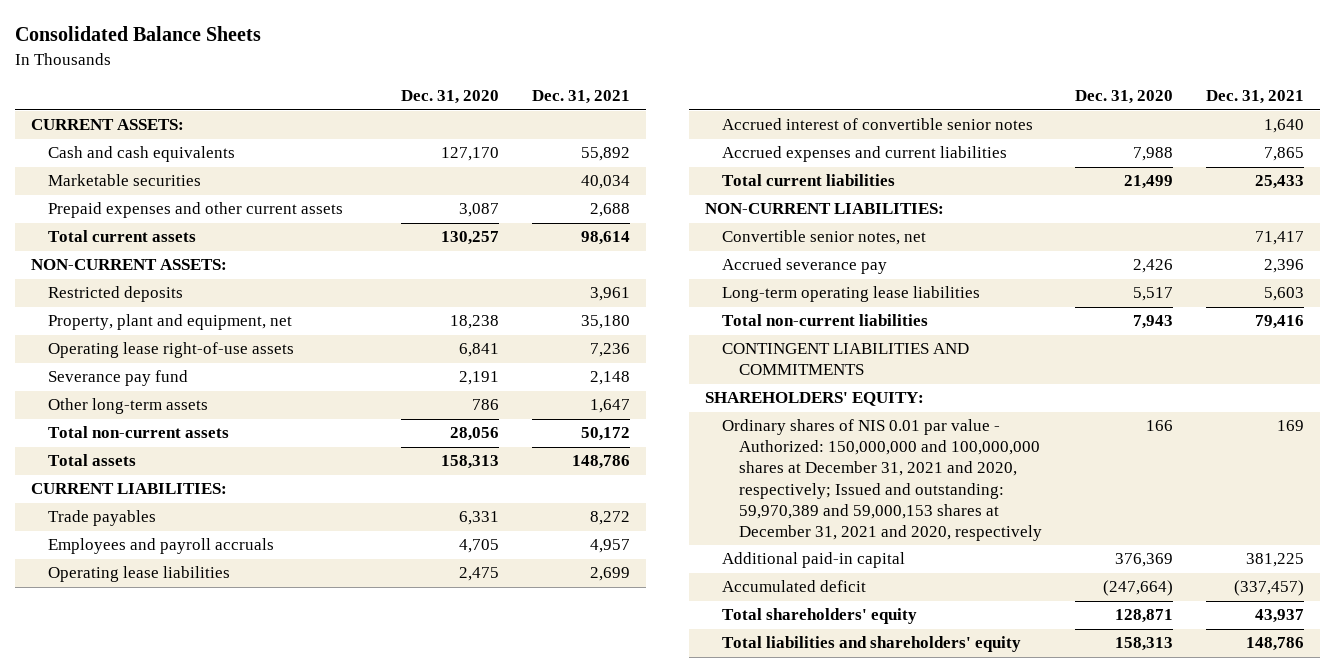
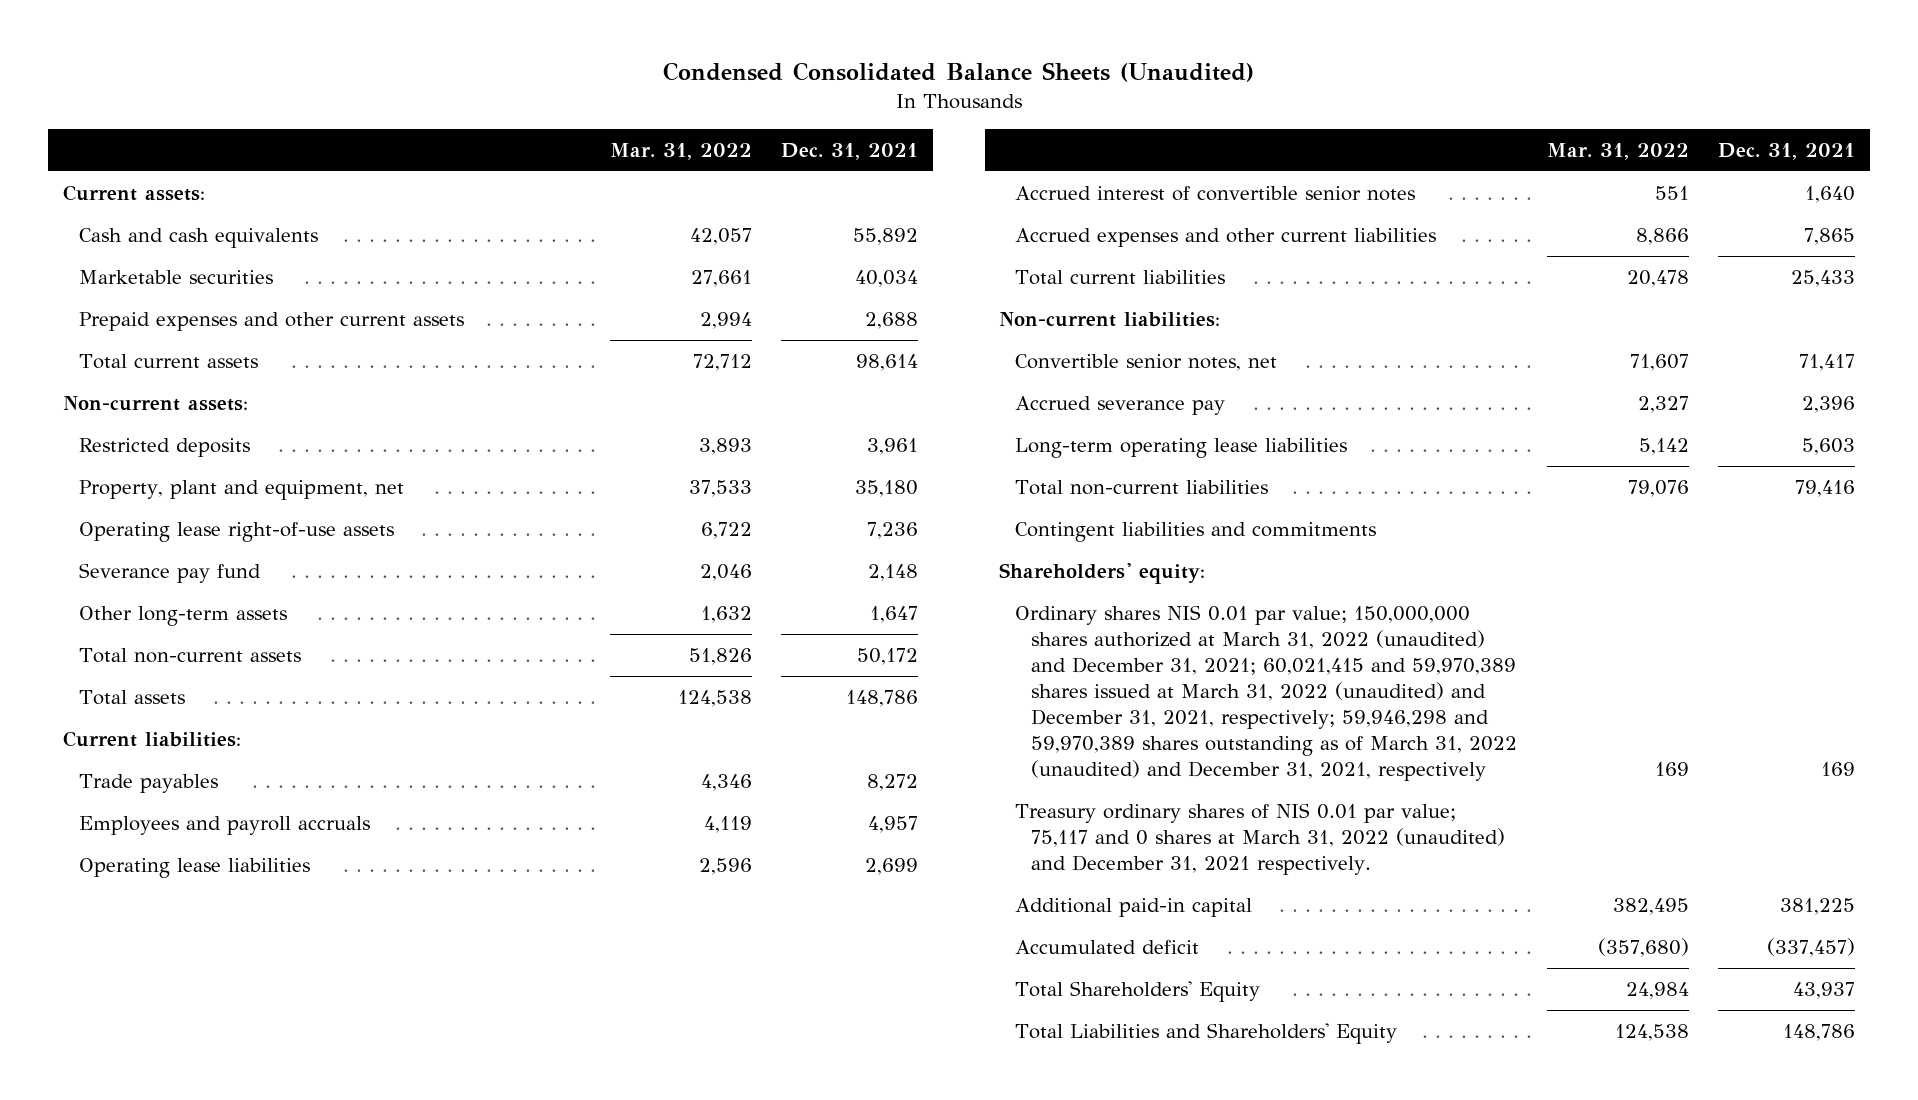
[14,26,261,42] Consolidated Balance Sheets -> [662,62,1254,83] Condensed Consolidated Balance Sheets (Unaudited)
[400,90,499,105] Dec. 31, 2020 -> none
none -> [610,142,753,160] Mar. 31, 2022
[31,119,185,131] CURRENT ASSETS: -> [62,185,205,202] Current assets:
[31,259,228,271] NON-CURRENT ASSETS: -> [62,396,248,412] Non-current assets:
[31,483,228,495] CURRENT LIABILITIES: -> [62,731,241,748] Current liabilities:
[722,146,1008,163] Accrued expenses and current liabilities -> [1015,228,1437,248] Accrued expenses and other current liabilities
[705,203,945,215] NON-CURRENT LIABILITIES: -> [999,312,1221,328] Non-current liabilities:
[722,343,970,376] CONTINGENT LIABILITIES AND COMMITMENTS -> [1015,522,1377,543] Contingent liabilities and commitments
[705,392,925,407] SHAREHOLDERS' EQUITY: -> [999,563,1206,585] Shareholders' equity:
[722,419,1043,541] Ordinary shares of NIS 0.01 par value - Authorized: 150,000,000 and 100,000,000 shares at December 31, 2021 and 2020, respectively; Issued and outstanding: 59,970,389 and 59,000,153 shares at December 31, 2021 and 2020, respectively -> [1015,605,1518,781] Ordinary shares NIS 0.01 par value; 150,000,000 shares authorized at March 31, 2022 (unaudited) and December 31, 2021; 60,021,415 and 59,970,389 shares issued at March 31, 2022 (unaudited) and December 31, 2021, respectively; 59,946,298 and 59,970,389 shares outstanding as of March 31, 2022 (unaudited) and December 31, 2021, respectively
none -> [1015,803,1506,875] Treasury ordinary shares of NIS 0.01 par value; 75,117 and 0 shares at March 31, 2022 (unaudited) and December 31, 2021 respectively.
[722,608,918,625] Total shareholders' equity -> [1015,981,1261,1003] Total Shareholders' Equity
[722,636,1022,653] Total liabilities and shareholders' equity -> [1015,1023,1398,1045] Total Liabilities and Shareholders' Equity

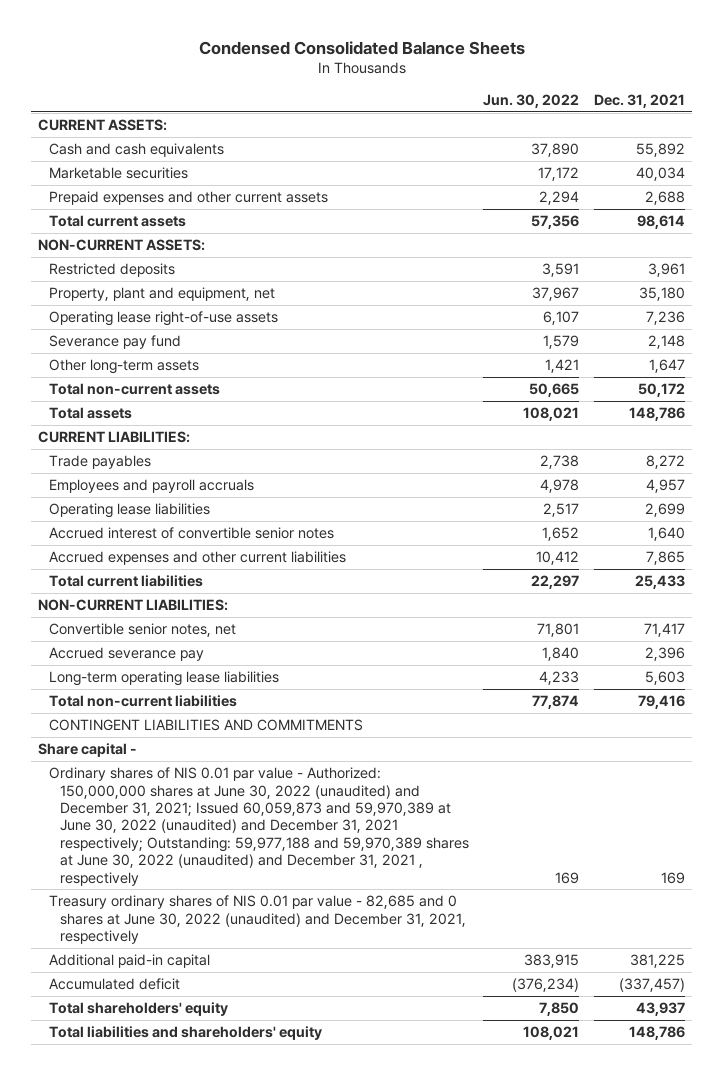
[662,62,1254,83] Condensed Consolidated Balance Sheets (Unaudited) -> [198,40,525,55] Condensed Consolidated Balance Sheets
[610,142,753,160] Mar. 31, 2022 -> none
none -> [483,94,580,109] Jun. 30, 2022
[62,185,205,202] Current assets: -> [38,119,168,132] CURRENT ASSETS:
[62,396,248,412] Non-current assets: -> [38,239,206,252] NON-CURRENT ASSETS:
[62,731,241,748] Current liabilities: -> [38,431,191,444] CURRENT LIABILITIES:
[999,312,1221,328] Non-current liabilities: -> [38,599,229,612] NON-CURRENT LIABILITIES:
[999,563,1206,585] Shareholders' equity: -> none
[1015,522,1377,543] Contingent liabilities and commitments -> [48,719,363,732] CONTINGENT LIABILITIES AND COMMITMENTS
none -> [38,743,138,758] Share capital -
[1015,605,1518,781] Ordinary shares NIS 0.01 par value; 150,000,000 shares authorized at March 31, 2022 (unaudited) and December 31, 2021; 60,021,415 and 59,970,389 shares issued at March 31, 2022 (unaudited) and December 31, 2021, respectively; 59,946,298 and 59,970,389 shares outstanding as of March 31, 2022 (unaudited) and December 31, 2021, respectively -> [48,767,469,886] Ordinary shares of NIS 0.01 par value - Authorized: 150,000,000 shares at June 30, 2022 (unaudited) and December 31, 2021; Issued 60,059,873 and 59,970,389 at June 30, 2022 (unaudited) and December 31, 2021 respectively; Outstanding: 59,977,188 and 59,970,389 shares at June 30, 2022 (unaudited) and December 31, 2021 , respectively
[1015,803,1506,875] Treasury ordinary shares of NIS 0.01 par value; 75,117 and 0 shares at March 31, 2022 (unaudited) and December 31, 2021 respectively. -> [48,895,466,944] Treasury ordinary shares of NIS 0.01 par value - 82,685 and 0 shares at June 30, 2022 (unaudited) and December 31, 2021, respectively
[1015,981,1261,1003] Total Shareholders' Equity -> [48,1002,228,1017] Total shareholders' equity
[1015,1023,1398,1045] Total Liabilities and Shareholders' Equity -> [48,1026,322,1041] Total liabilities and shareholders' equity

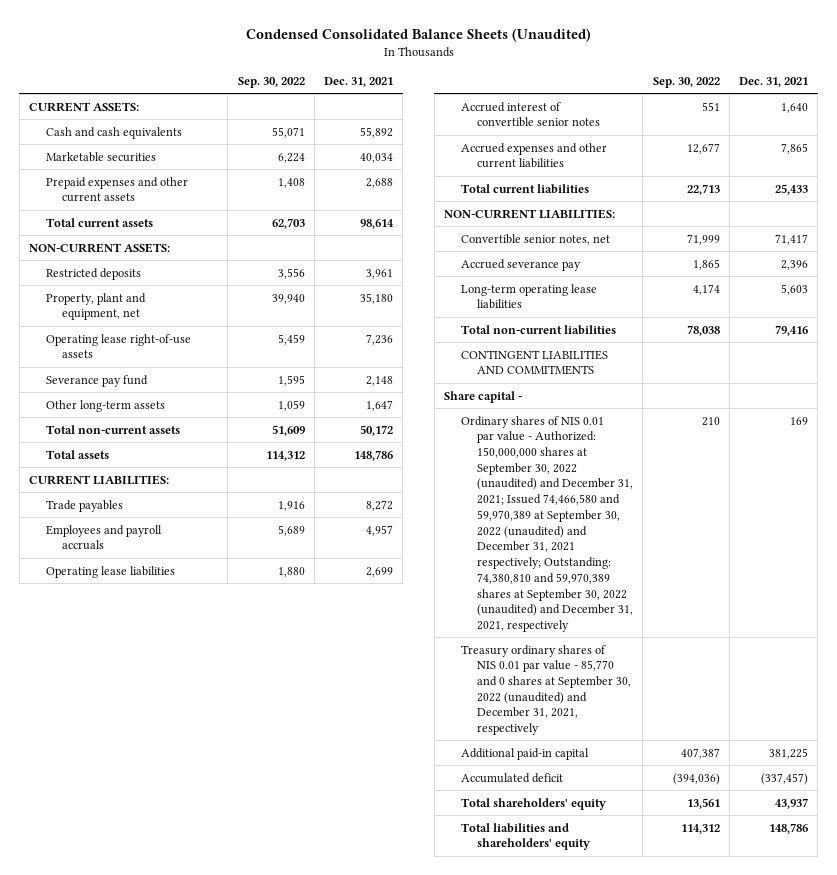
[198,40,525,55] Condensed Consolidated Balance Sheets -> [245,27,591,42] Condensed Consolidated Balance Sheets (Unaudited)
[483,94,580,109] Jun. 30, 2022 -> none
none -> [237,77,305,89] Sep. 30, 2022
[48,767,469,886] Ordinary shares of NIS 0.01 par value - Authorized: 150,000,000 shares at June 30, 2022 (unaudited) and December 31, 2021; Issued 60,059,873 and 59,970,389 at June 30, 2022 (unaudited) and December 31, 2021 respectively; Outstanding: 59,977,188 and 59,970,389 shares at June 30, 2022 (unaudited) and December 31, 2021 , respectively -> [460,415,634,632] Ordinary shares of NIS 0.01 par value - Authorized: 150,000,000 shares at September 30, 2022 (unaudited) and December 31, 2021; Issued 74,466,580 and 59,970,389 at September 30, 2022 (unaudited) and December 31, 2021 respectively; Outstanding: 74,380,810 and 59,970,389 shares at September 30, 2022 (unaudited) and December 31, 2021, respectively
[48,895,466,944] Treasury ordinary shares of NIS 0.01 par value - 82,685 and 0 shares at June 30, 2022 (unaudited) and December 31, 2021, respectively -> [460,644,632,736] Treasury ordinary shares of NIS 0.01 par value - 85,770 and 0 shares at September 30, 2022 (unaudited) and December 31, 2021, respectively

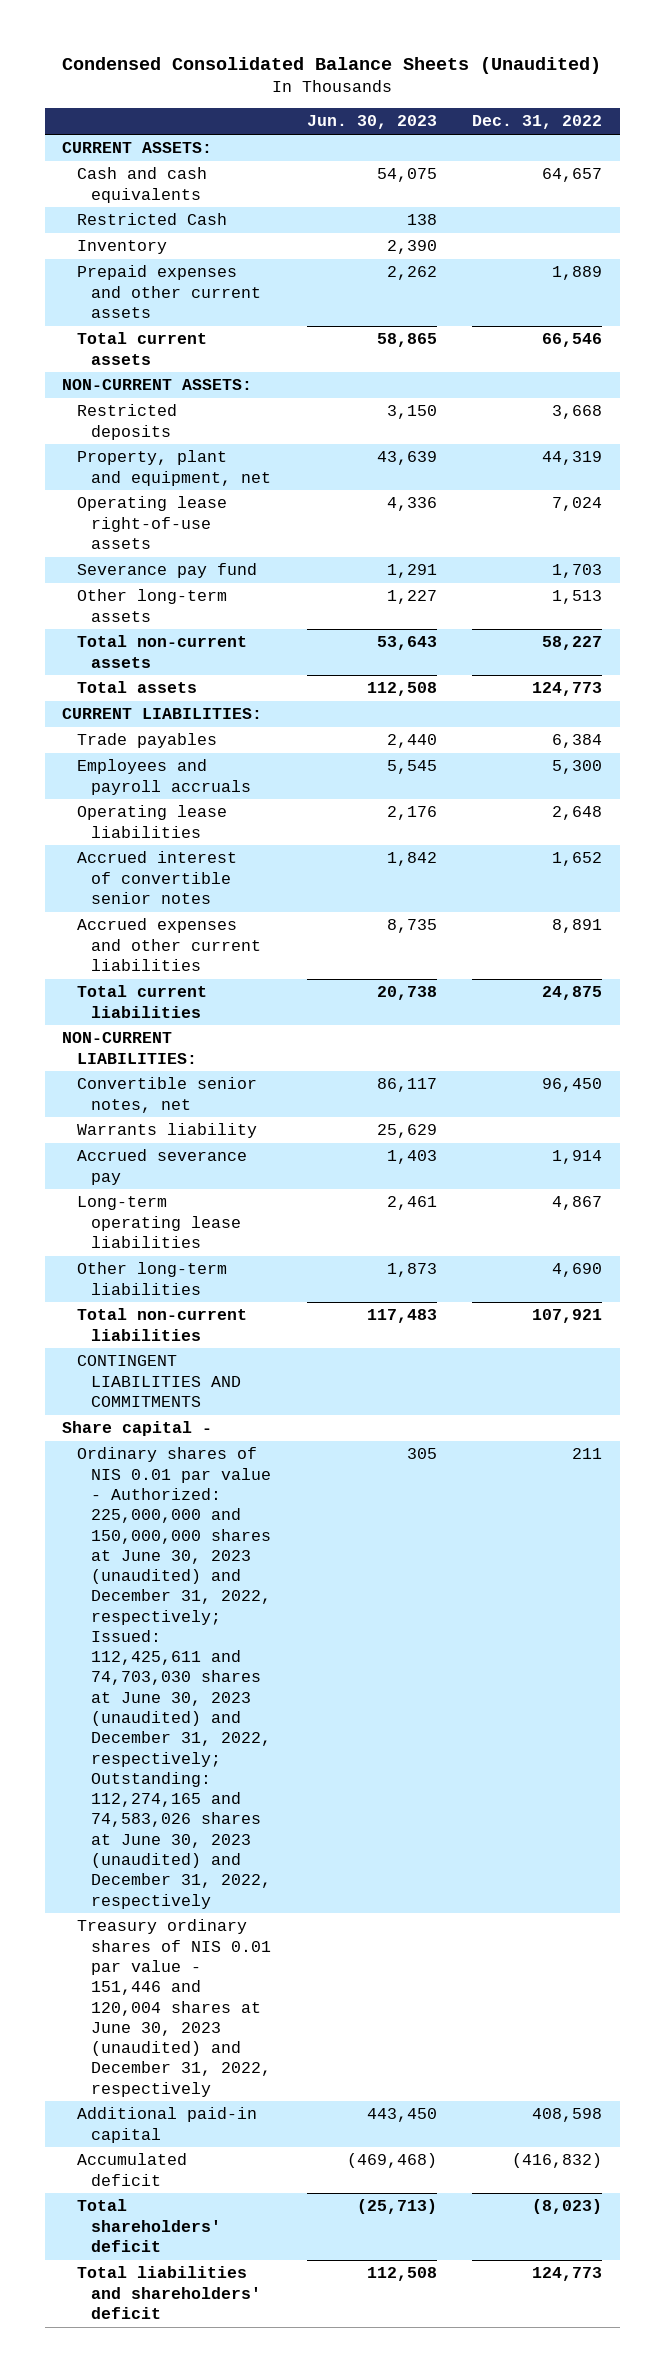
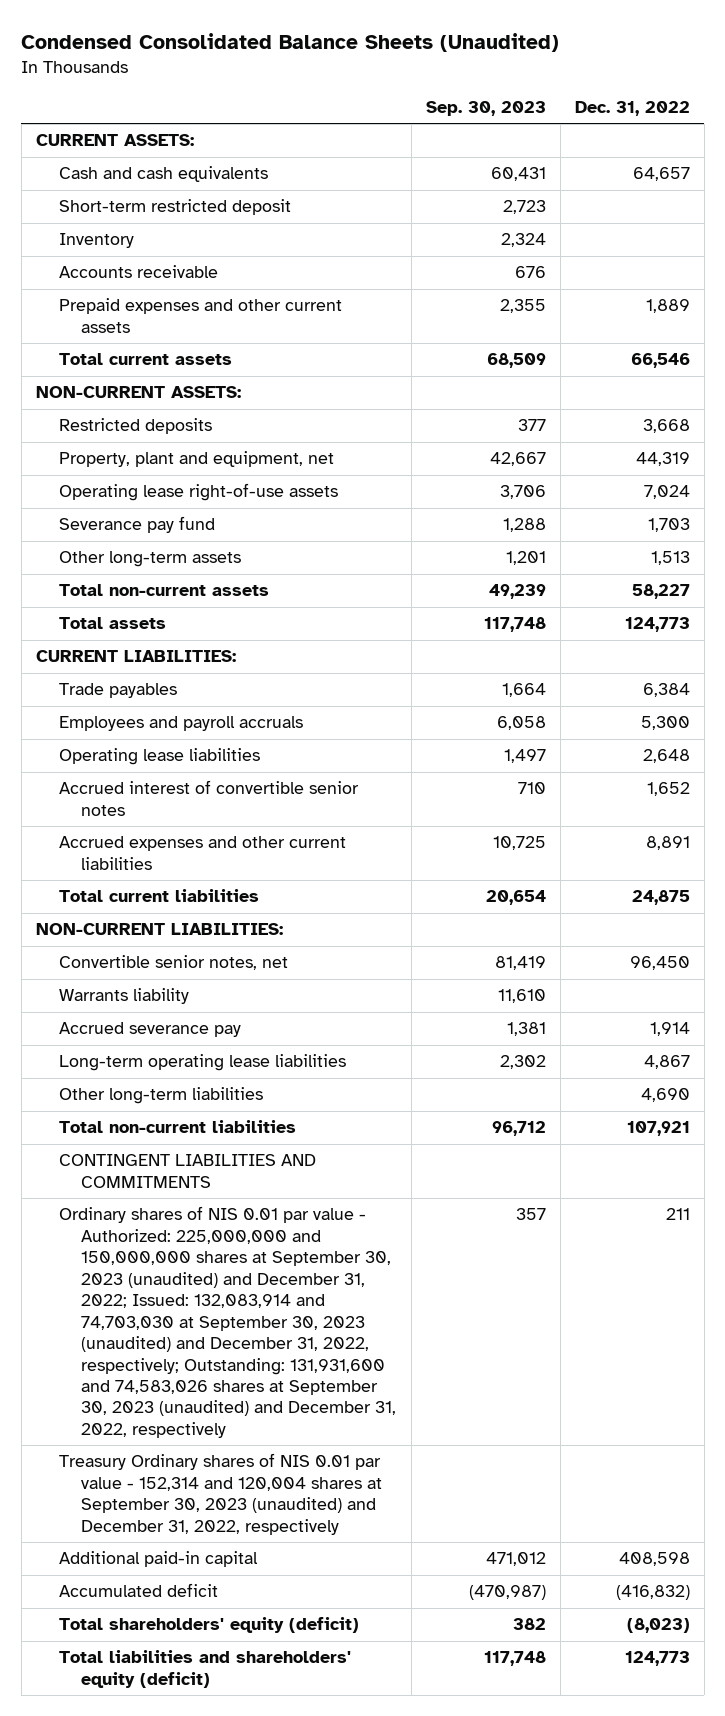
[306,115,437,130] Jun. 30, 2023 -> none
none -> [425,100,546,116] Sep. 30, 2023
[76,213,227,226] Restricted Cash -> none
none -> [58,199,291,216] Short-term restricted deposit
none -> [58,265,218,279] Accounts receivable
[62,1421,213,1437] Share capital - -> none
[76,1447,272,1909] Ordinary shares of NIS 0.01 par value - Authorized: 225,000,000 and 150,000,000 shares at June 30, 2023 (unaudited) and December 31, 2022, respectively; Issued: 112,425,611 and 74,703,030 shares at June 30, 2023 (unaudited) and December 31, 2022, respectively; Outstanding: 112,274,165 and 74,583,026 shares at June 30, 2023 (unaudited) and December 31, 2022, respectively -> [58,1206,397,1438] Ordinary shares of NIS 0.01 par value - Authorized: 225,000,000 and 150,000,000 shares at September 30, 2023 (unaudited) and December 31, 2022; Issued: 132,083,914 and 74,703,030 at September 30, 2023 (unaudited) and December 31, 2022, respectively; Outstanding: 131,931,600 and 74,583,026 shares at September 30, 2023 (unaudited) and December 31, 2022, respectively
[76,1919,272,2097] Treasury ordinary shares of NIS 0.01 par value - 151,446 and 120,004 shares at June 30, 2023 (unaudited) and December 31, 2022, respectively -> [58,1453,383,1535] Treasury Ordinary shares of NIS 0.01 par value - 152,314 and 120,004 shares at September 30, 2023 (unaudited) and December 31, 2022, respectively
[76,2199,222,2252] Total shareholders' deficit -> [58,1617,359,1634] Total shareholders' equity (deficit)
[76,2266,262,2319] Total liabilities and shareholders' deficit -> [58,1650,351,1688] Total liabilities and shareholders' equity (deficit)

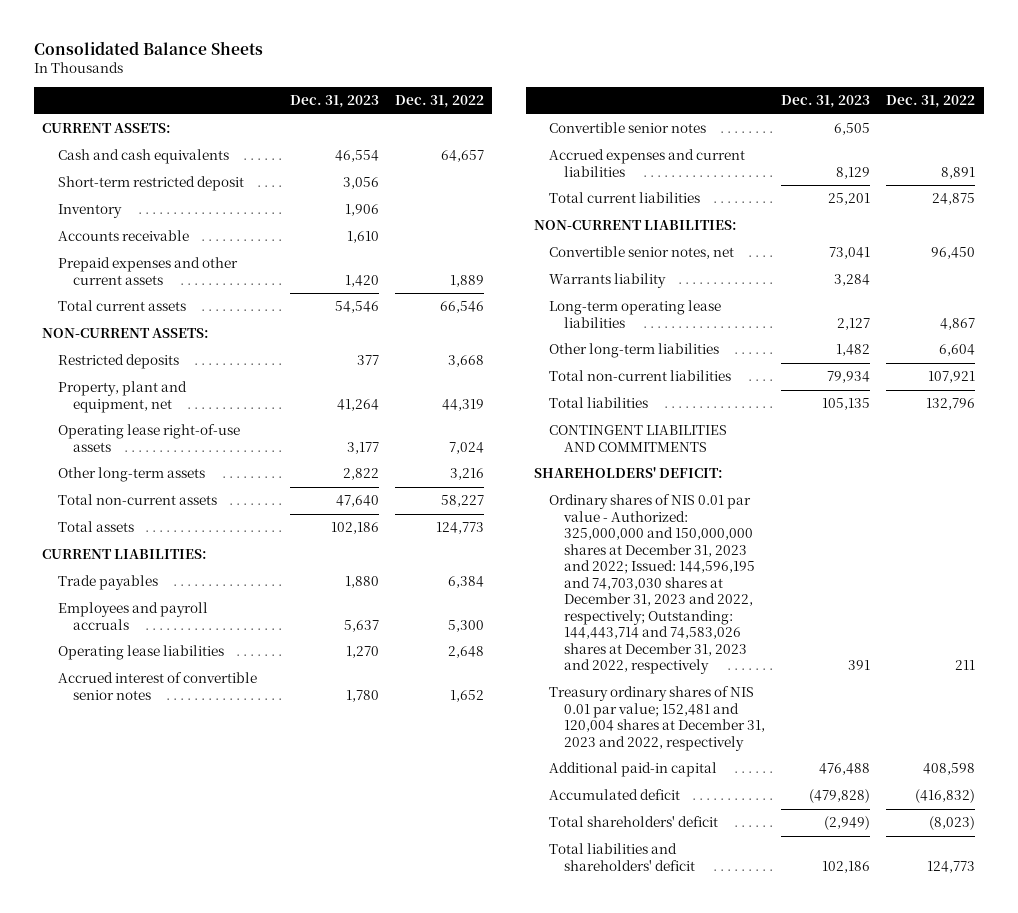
[21,32,560,52] Condensed Consolidated Balance Sheets (Unaudited) -> [34,41,264,56] Consolidated Balance Sheets
[425,100,546,116] Sep. 30, 2023 -> none
none -> [289,94,379,108] Dec. 31, 2023
[58,516,215,534] Severance pay fund -> none
[650,551,690,566] 1,513 -> [450,468,485,481] 3,216
none -> [548,122,706,134] Convertible senior notes
[58,836,346,870] Accrued expenses and other current liabilities -> [548,149,745,177] Accrued expenses and current liabilities
[58,1022,241,1038] Accrued severance pay -> none
[640,1088,690,1103] 4,690 -> [939,344,976,357] 6,604
none -> [548,397,648,409] Total liabilities
none -> [533,467,723,479] SHAREHOLDERS' DEFICIT:
[58,1206,397,1438] Ordinary shares of NIS 0.01 par value - Authorized: 225,000,000 and 150,000,000 shares at September 30, 2023 (unaudited) and December 31, 2022; Issued: 132,083,914 and 74,703,030 at September 30, 2023 (unaudited) and December 31, 2022, respectively; Outstanding: 131,931,600 and 74,583,026 shares at September 30, 2023 (unaudited) and December 31, 2022, respectively -> [548,494,756,675] Ordinary shares of NIS 0.01 par value - Authorized: 325,000,000 and 150,000,000 shares at December 31, 2023 and 2022; Issued: 144,596,195 and 74,703,030 shares at December 31, 2023 and 2022, respectively; Outstanding: 144,443,714 and 74,583,026 shares at December 31, 2023 and 2022, respectively
[58,1453,383,1535] Treasury Ordinary shares of NIS 0.01 par value - 152,314 and 120,004 shares at September 30, 2023 (unaudited) and December 31, 2022, respectively -> [548,686,766,751] Treasury ordinary shares of NIS 0.01 par value; 152,481 and 120,004 shares at December 31, 2023 and 2022, respectively
[58,1617,359,1634] Total shareholders' equity (deficit) -> [548,816,718,828] Total shareholders' deficit
[58,1650,351,1688] Total liabilities and shareholders' equity (deficit) -> [548,843,696,871] Total liabilities and shareholders' deficit

